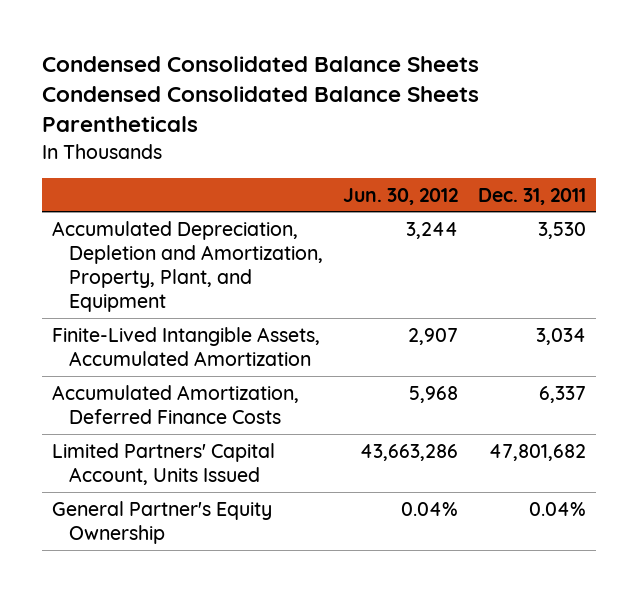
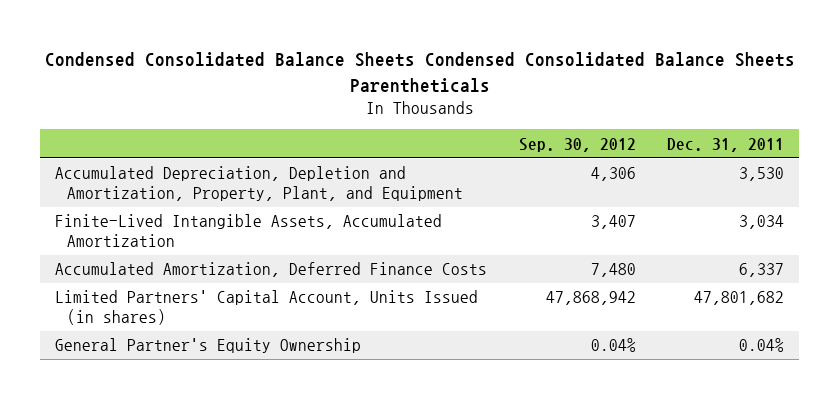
[343,187,459,205] Jun. 30, 2012 -> none
none -> [518,137,636,152] Sep. 30, 2012
[51,442,275,485] Limited Partners' Capital Account, Units Issued -> [55,290,479,325] Limited Partners' Capital Account, Units Issued (in shares)

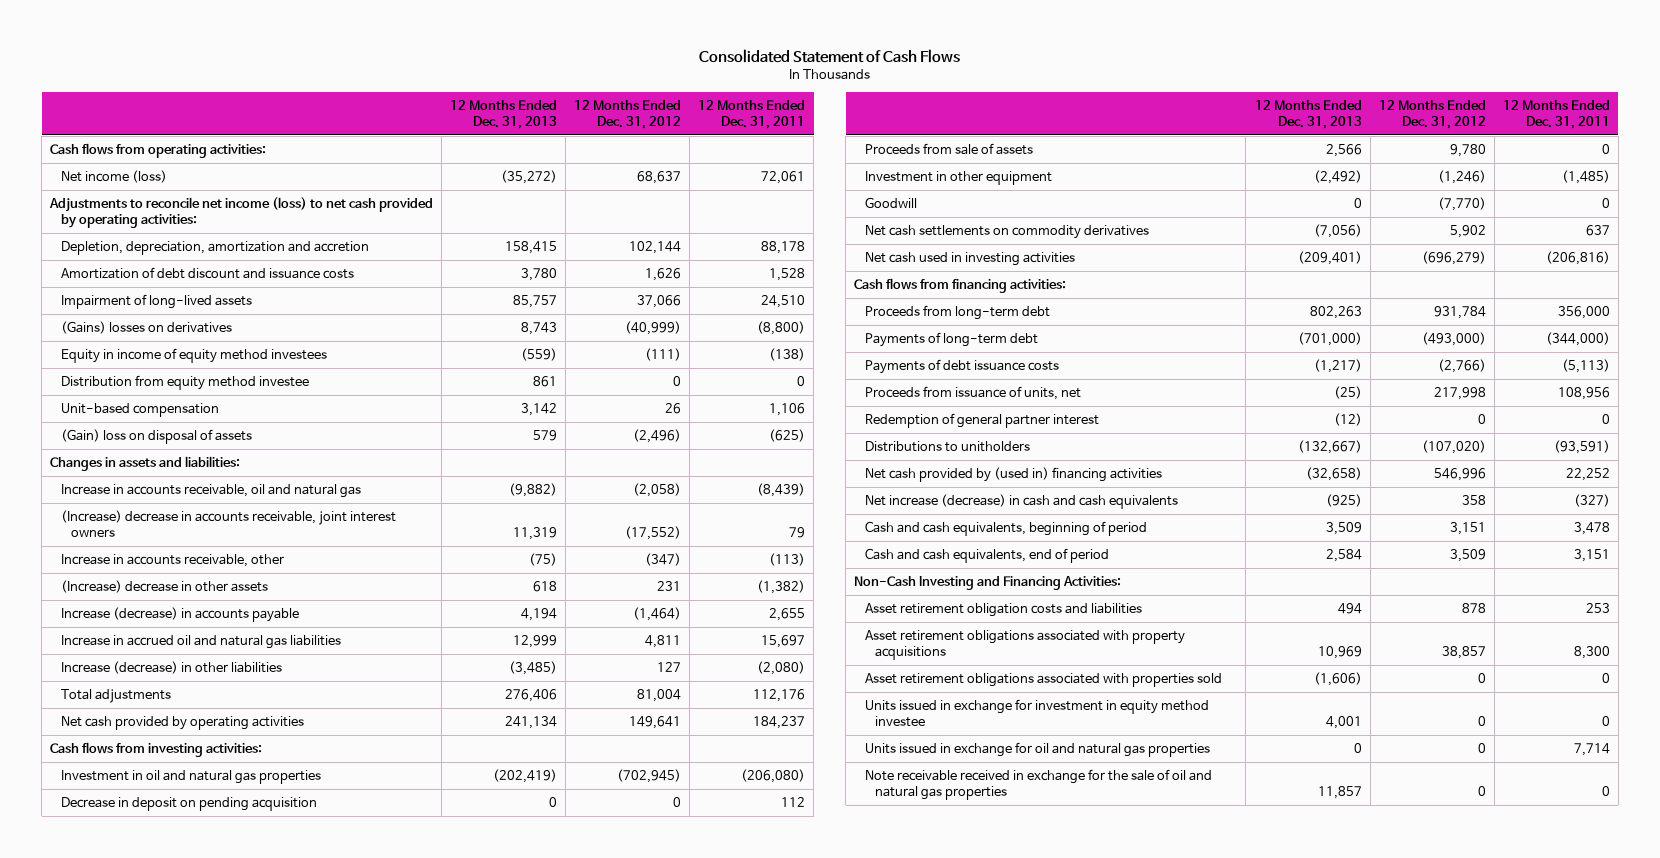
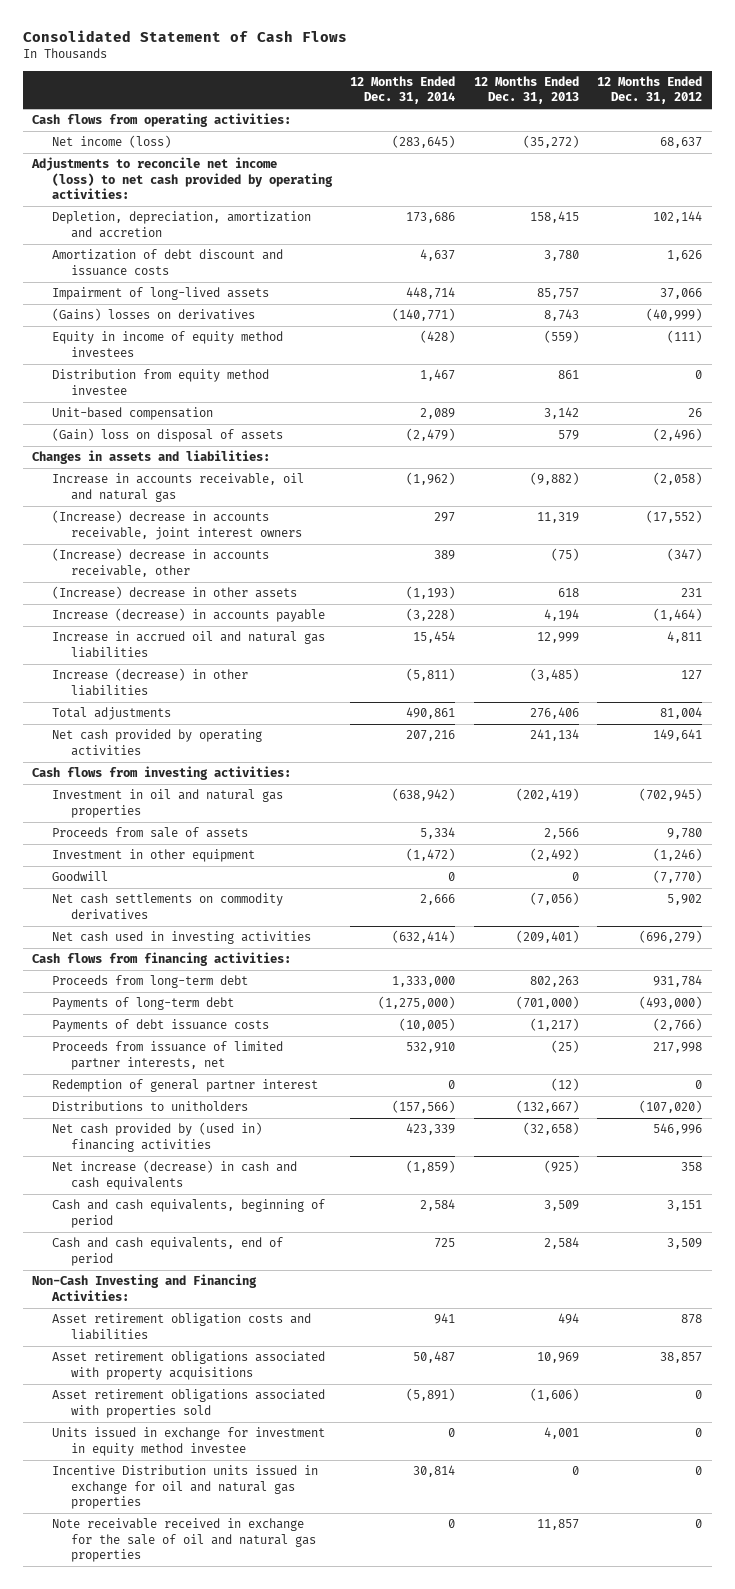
[698,99,806,130] 12 Months Ended Dec. 31, 2011 -> none
none -> [350,75,456,105] 12 Months Ended Dec. 31, 2014
[60,553,284,567] Increase in accounts receivable, other -> [51,548,269,577] (Increase) decrease in accounts receivable, other
[60,796,317,811] Decrease in deposit on pending acquisition -> none
[864,385,1081,400] Proceeds from issuance of units, net -> [51,1041,283,1070] Proceeds from issuance of limited partner interests, net
[864,741,1210,757] Units issued in exchange for oil and natural gas properties -> [51,1465,318,1510] Incentive Distribution units issued in exchange for oil and natural gas properties

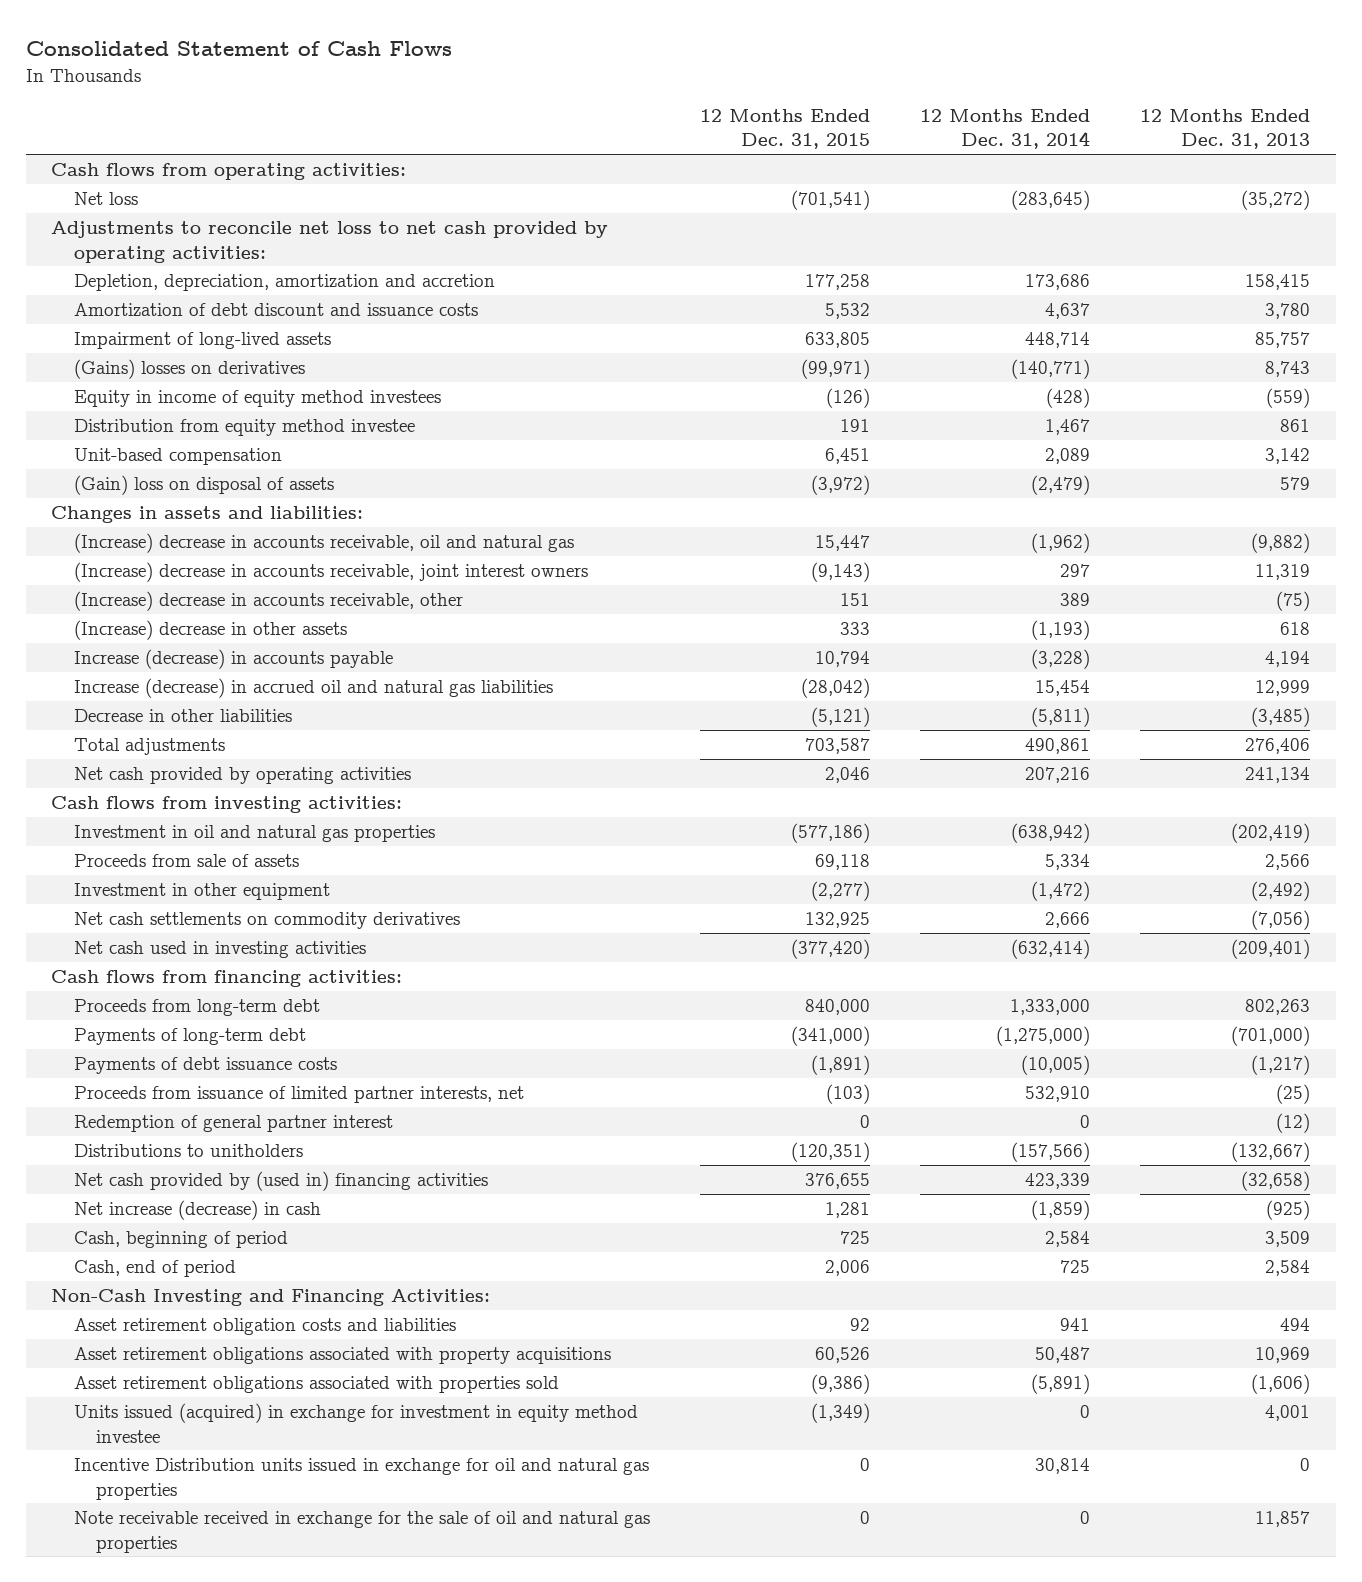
[597,75,703,105] 12 Months Ended Dec. 31, 2012 -> none
none -> [699,108,870,150] 12 Months Ended Dec. 31, 2015
[51,135,171,149] Net income (loss) -> [73,192,138,206] Net loss
[31,157,333,200] Adjustments to reconcile net income (loss) to net cash provided by operating activities: -> [51,221,609,263] Adjustments to reconcile net loss to net cash provided by operating activities:
[51,473,304,502] Increase in accounts receivable, oil and natural gas -> [73,533,574,554] (Increase) decrease in accounts receivable, oil and natural gas
[51,631,325,658] Increase in accrued oil and natural gas liabilities -> [73,678,553,699] Increase (decrease) in accrued oil and natural gas liabilities
[51,668,248,696] Increase (decrease) in other liabilities -> [73,709,292,723] Decrease in other liabilities
[51,871,108,882] Goodwill -> none
[51,1160,297,1190] Net increase (decrease) in cash and cash equivalents -> [73,1200,321,1221] Net increase (decrease) in cash
[51,1199,325,1228] Cash and cash equivalents, beginning of period -> [73,1231,288,1249] Cash, beginning of period
[51,1237,283,1266] Cash and cash equivalents, end of period -> [73,1260,236,1278] Cash, end of period
[51,1427,325,1456] Units issued in exchange for investment in equity method investee -> [73,1403,638,1443] Units issued (acquired) in exchange for investment in equity method investee

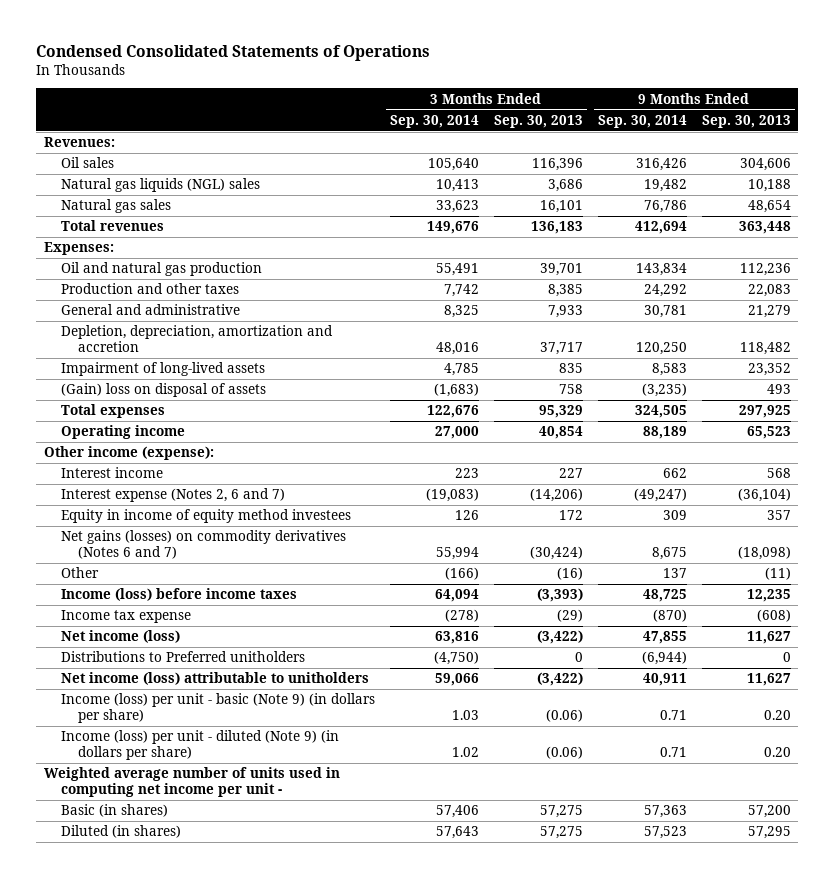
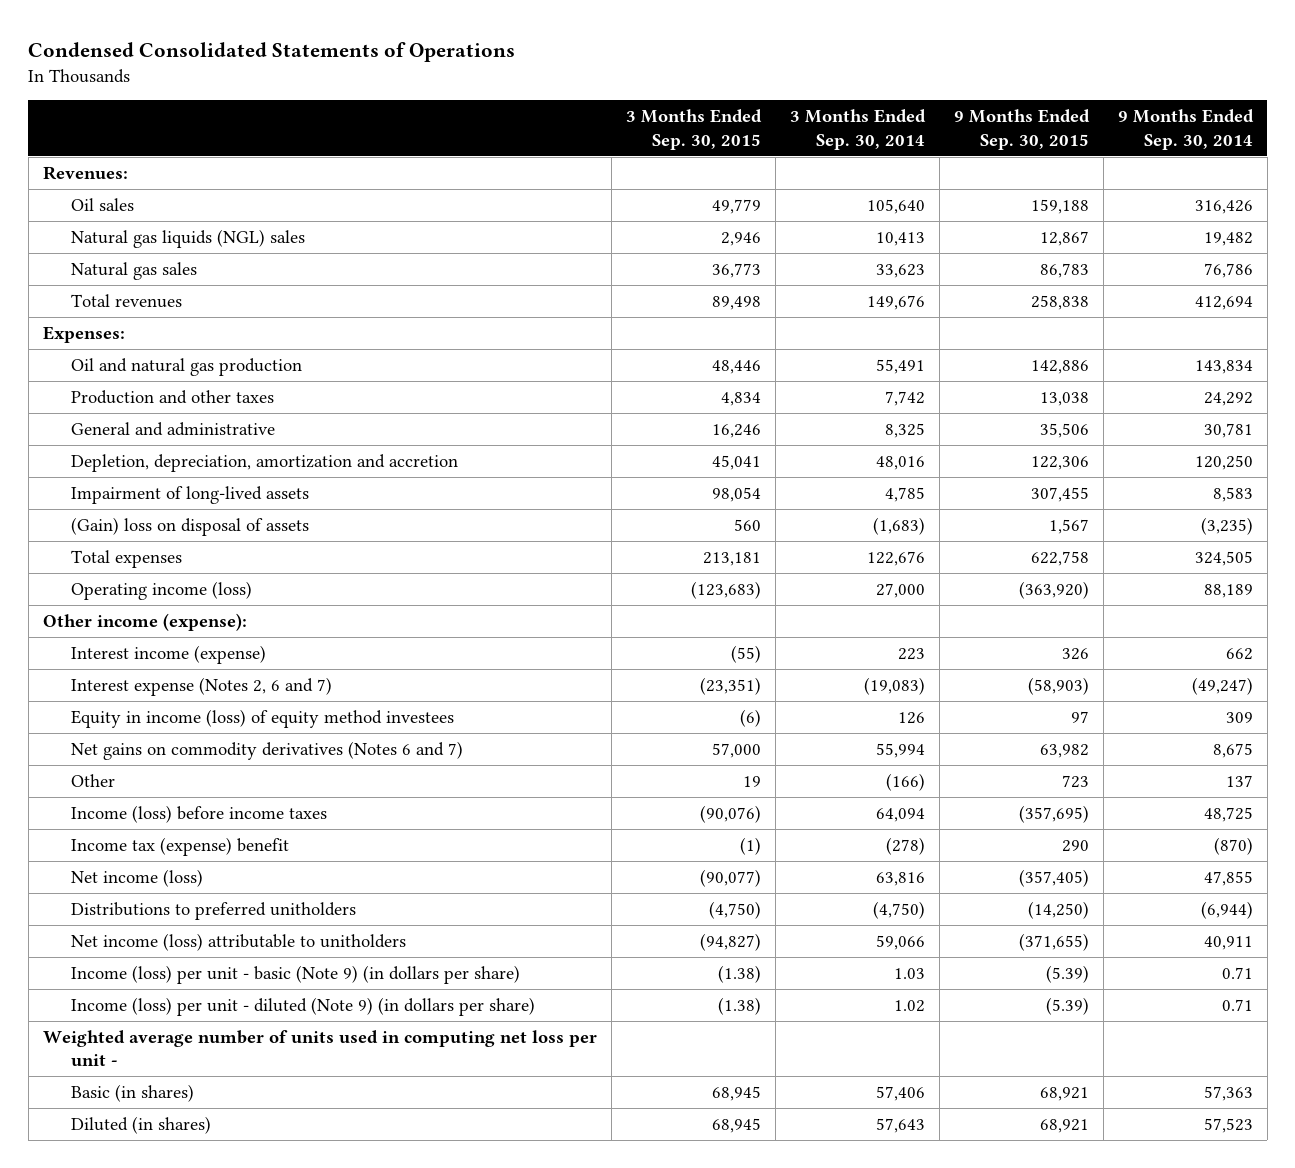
[493,115,583,129] Sep. 30, 2013 -> none
[701,115,791,129] Sep. 30, 2013 -> none
none -> [625,109,762,150] 3 Months Ended Sep. 30, 2015
none -> [953,109,1090,150] 9 Months Ended Sep. 30, 2015
[60,425,185,440] Operating income -> [71,580,253,600] Operating income (loss)
[60,467,163,479] Interest income -> [71,644,267,664] Interest income (expense)
[60,509,351,524] Equity in income of equity method investees -> [71,708,455,728] Equity in income (loss) of equity method investees
[60,530,346,560] Net gains (losses) on commodity derivatives (Notes 6 and 7) -> [71,740,464,760] Net gains on commodity derivatives (Notes 6 and 7)
[60,610,191,624] Income tax expense -> [71,836,290,856] Income tax (expense) benefit
[60,651,305,663] Distributions to Preferred unitholders -> [71,901,357,920] Distributions to preferred unitholders
[43,767,340,798] Weighted average number of units used in computing net income per unit - -> [42,1029,597,1068] Weighted average number of units used in computing net loss per unit -

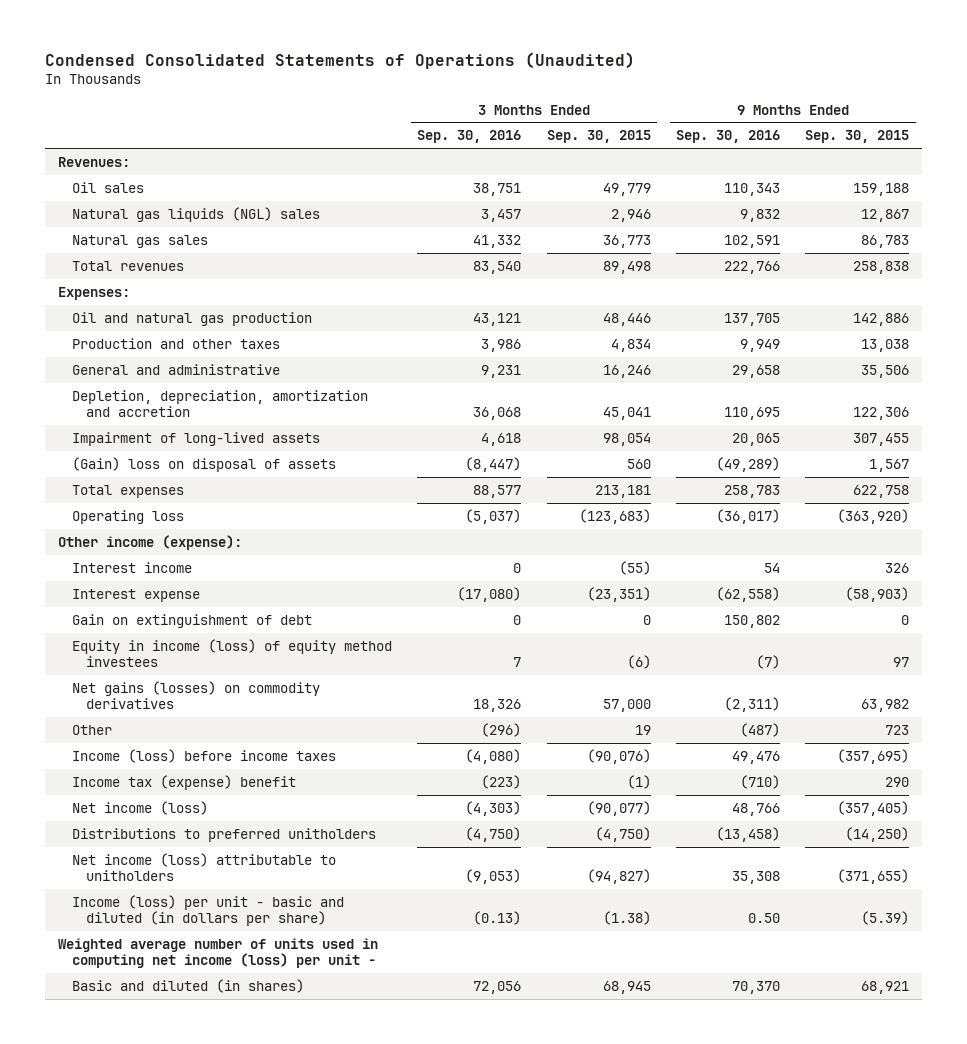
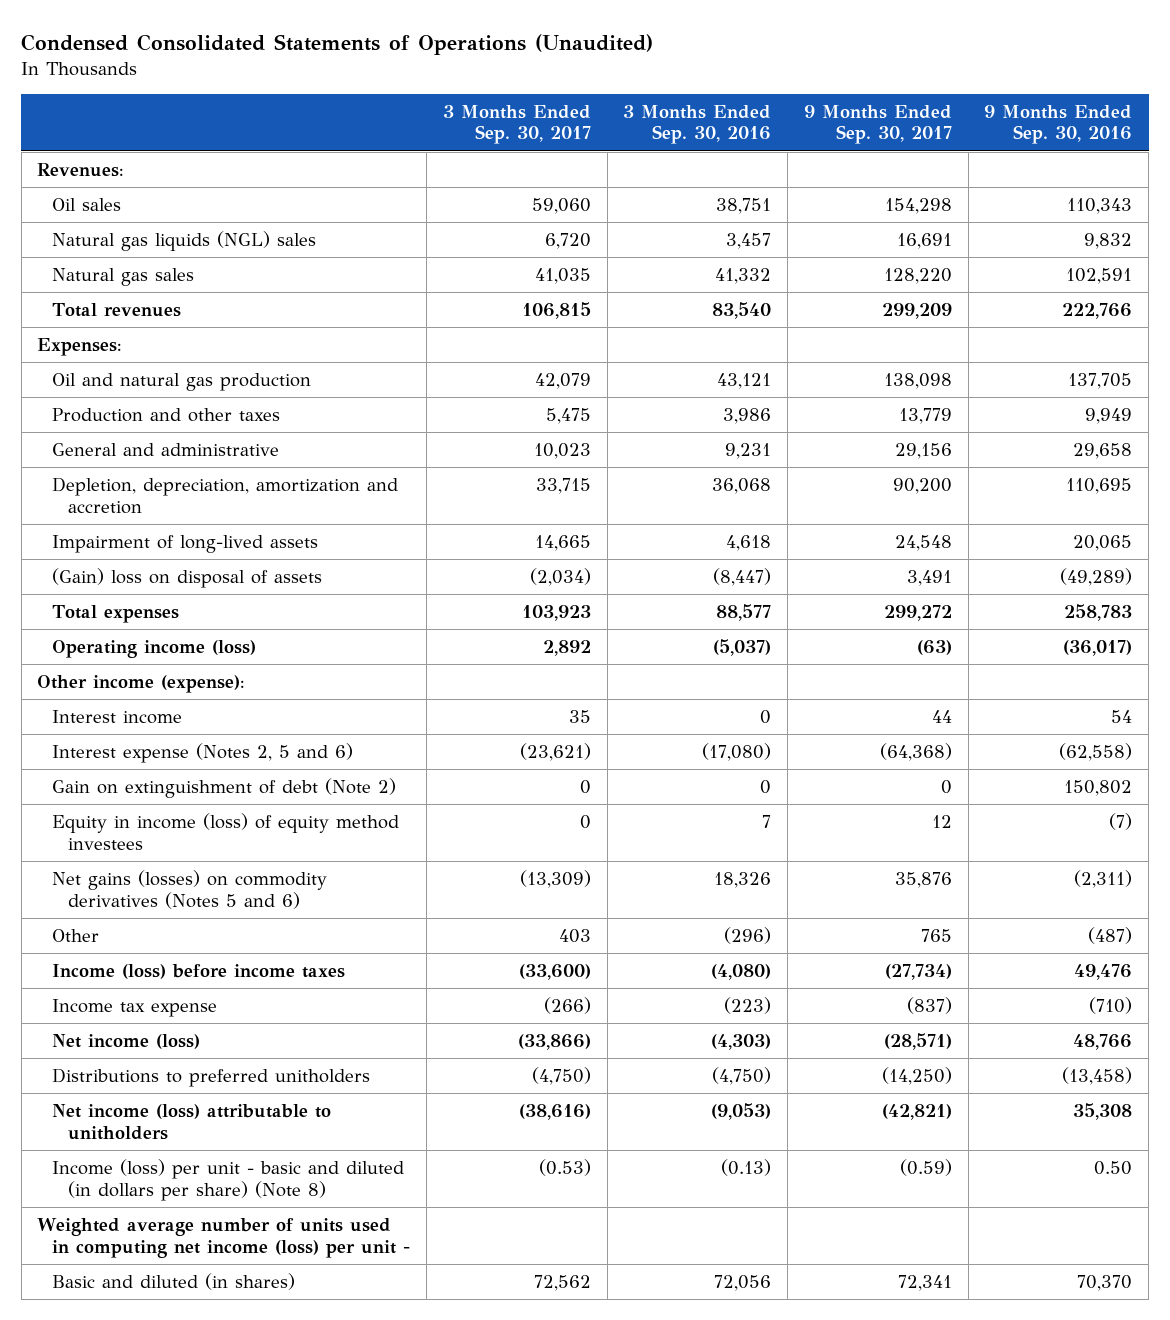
[546,130,651,144] Sep. 30, 2015 -> none
[805,130,910,144] Sep. 30, 2015 -> none
none -> [442,104,591,145] 3 Months Ended Sep. 30, 2017
none -> [803,104,952,145] 9 Months Ended Sep. 30, 2017
[71,509,184,524] Operating loss -> [52,640,257,659] Operating income (loss)
[71,588,200,602] Interest expense -> [52,743,354,764] Interest expense (Notes 2, 5 and 6)
[71,613,312,628] Gain on extinguishment of debt -> [52,778,397,799] Gain on extinguishment of debt (Note 2)
[71,680,320,710] Net gains (losses) on commodity derivatives -> [52,870,328,909] Net gains (losses) on commodity derivatives (Notes 5 and 6)
[71,774,296,790] Income tax (expense) benefit -> [52,999,218,1018] Income tax expense
[71,894,344,927] Income (loss) per unit - basic and diluted (in dollars per share) -> [52,1159,405,1201] Income (loss) per unit - basic and diluted (in dollars per share) (Note 8)

